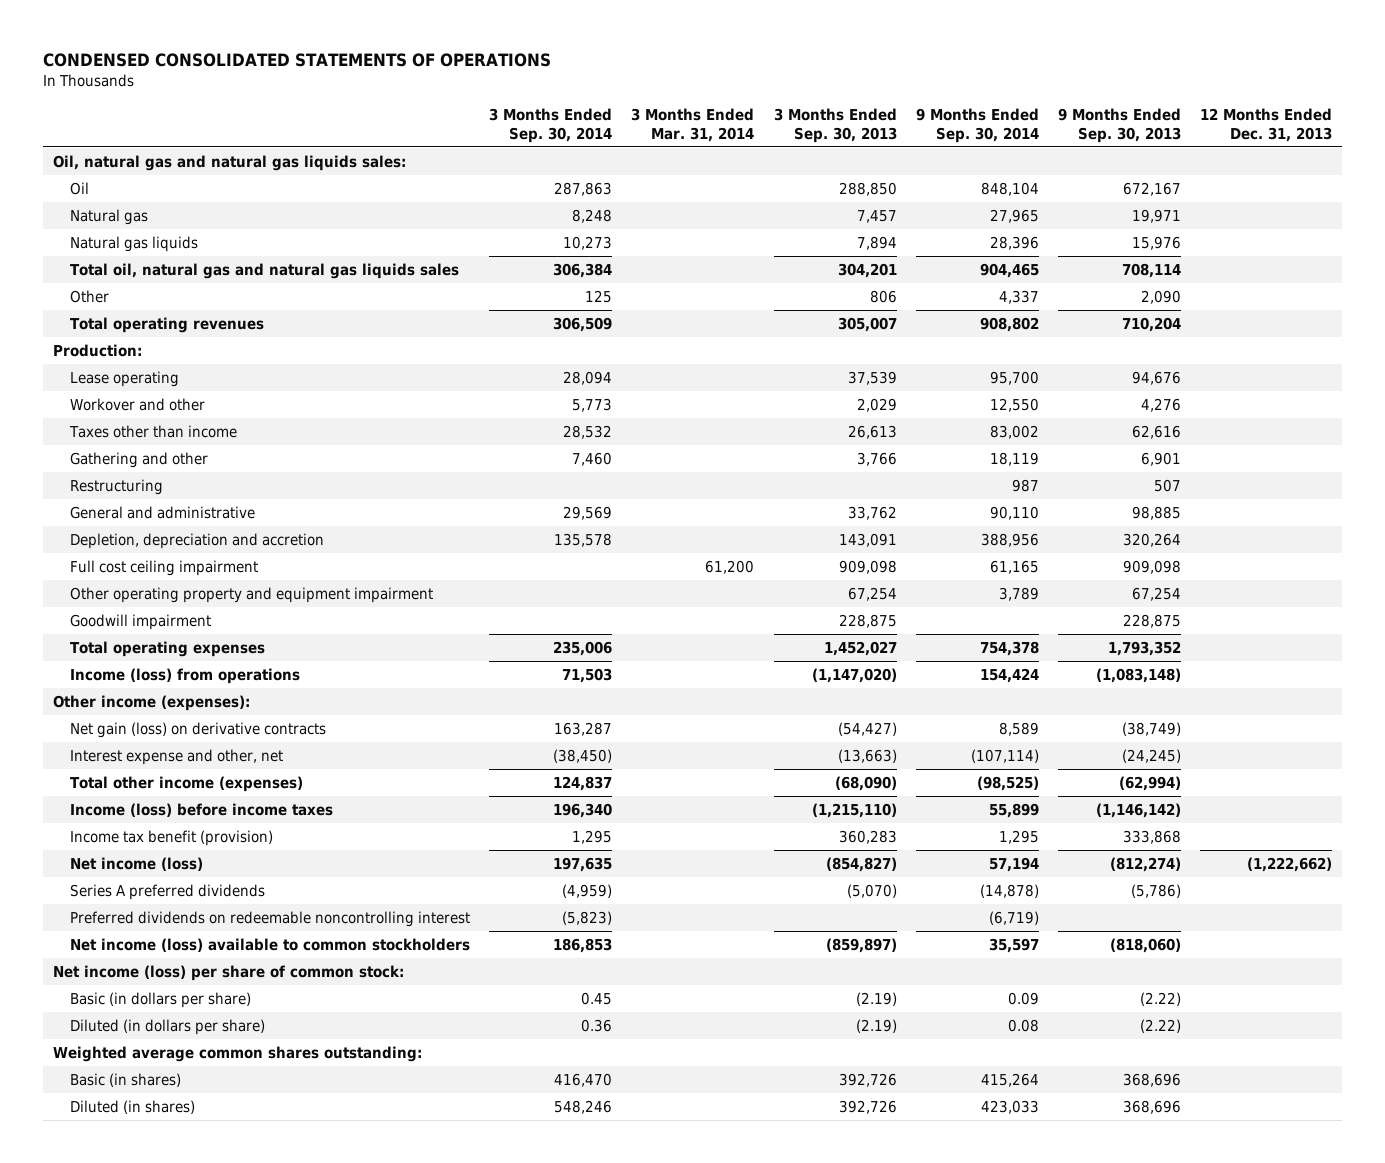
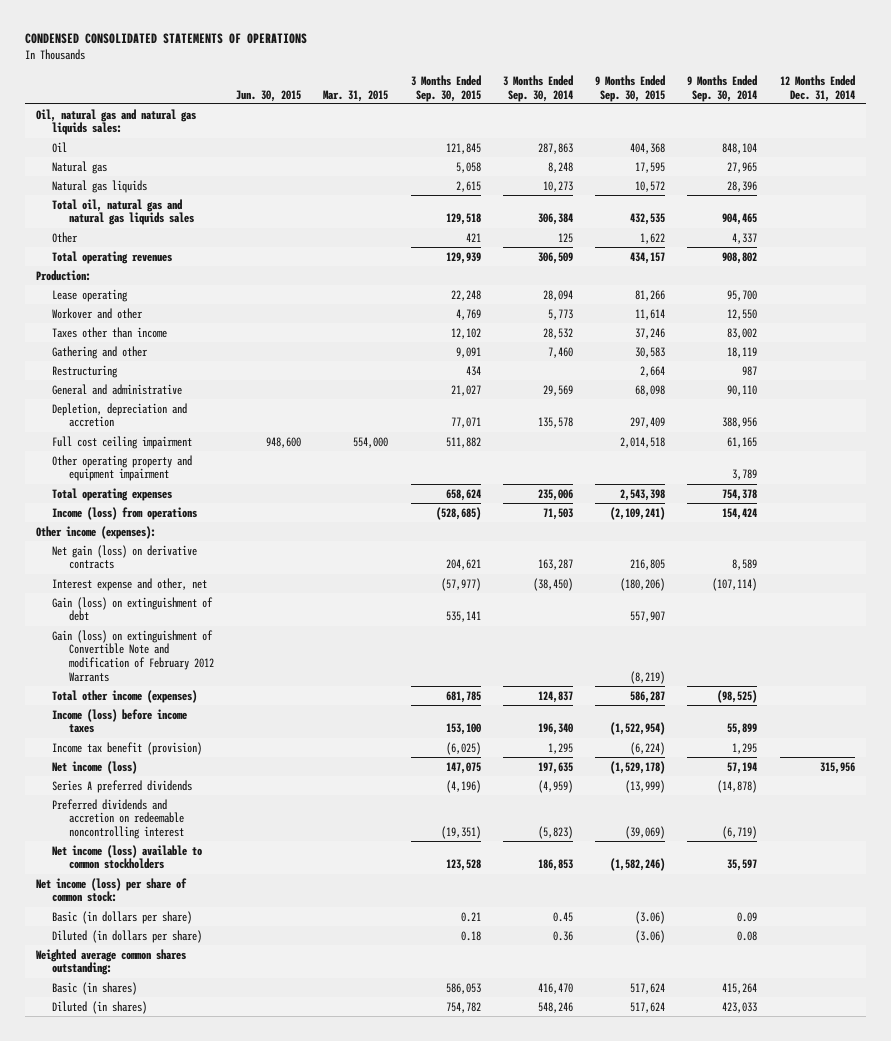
[631,108,755,142] 3 Months Ended Mar. 31, 2014 -> none
[773,108,897,143] 3 Months Ended Sep. 30, 2013 -> none
[1057,108,1181,143] 9 Months Ended Sep. 30, 2013 -> none
[1200,108,1333,142] 12 Months Ended Dec. 31, 2013 -> none
none -> [235,89,301,102] Jun. 30, 2015
none -> [323,89,389,102] Mar. 31, 2015
none -> [410,74,481,102] 3 Months Ended Sep. 30, 2015
none -> [595,74,666,102] 9 Months Ended Sep. 30, 2015
none -> [779,74,855,102] 12 Months Ended Dec. 31, 2014
[70,614,212,631] Goodwill impairment -> none
none -> [52,596,214,622] Gain (loss) on extinguishment of debt
none -> [52,629,214,682] Gain (loss) on extinguishment of Convertible Note and modification of February 2012 Warrants
[70,911,471,928] Preferred dividends on redeemable noncontrolling interest -> [52,798,184,840] Preferred dividends and accretion on redeemable noncontrolling interest

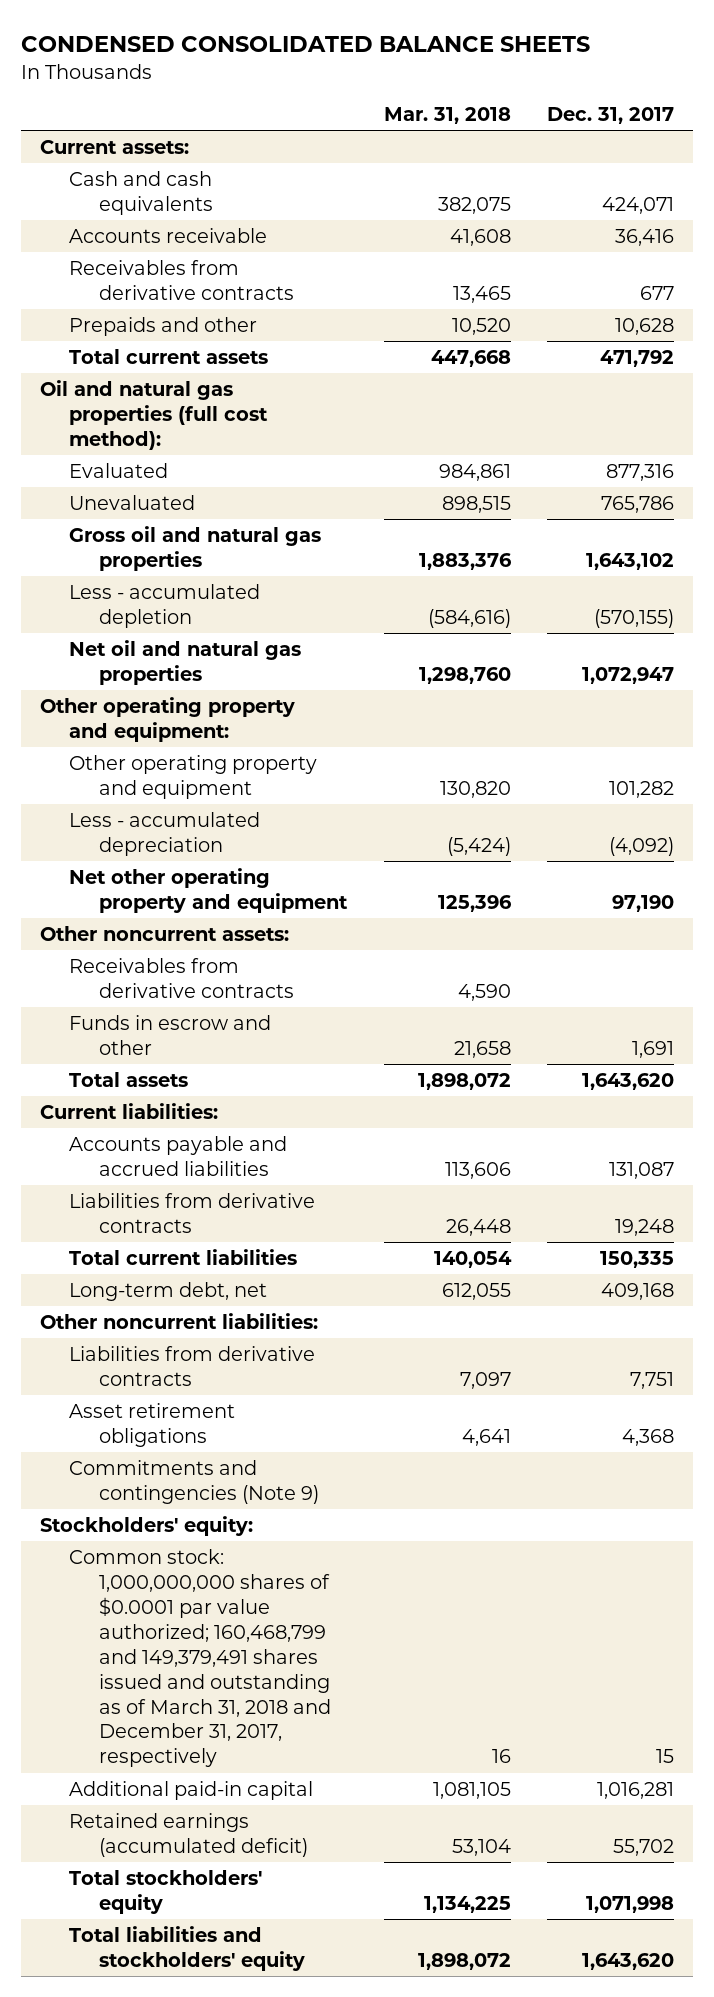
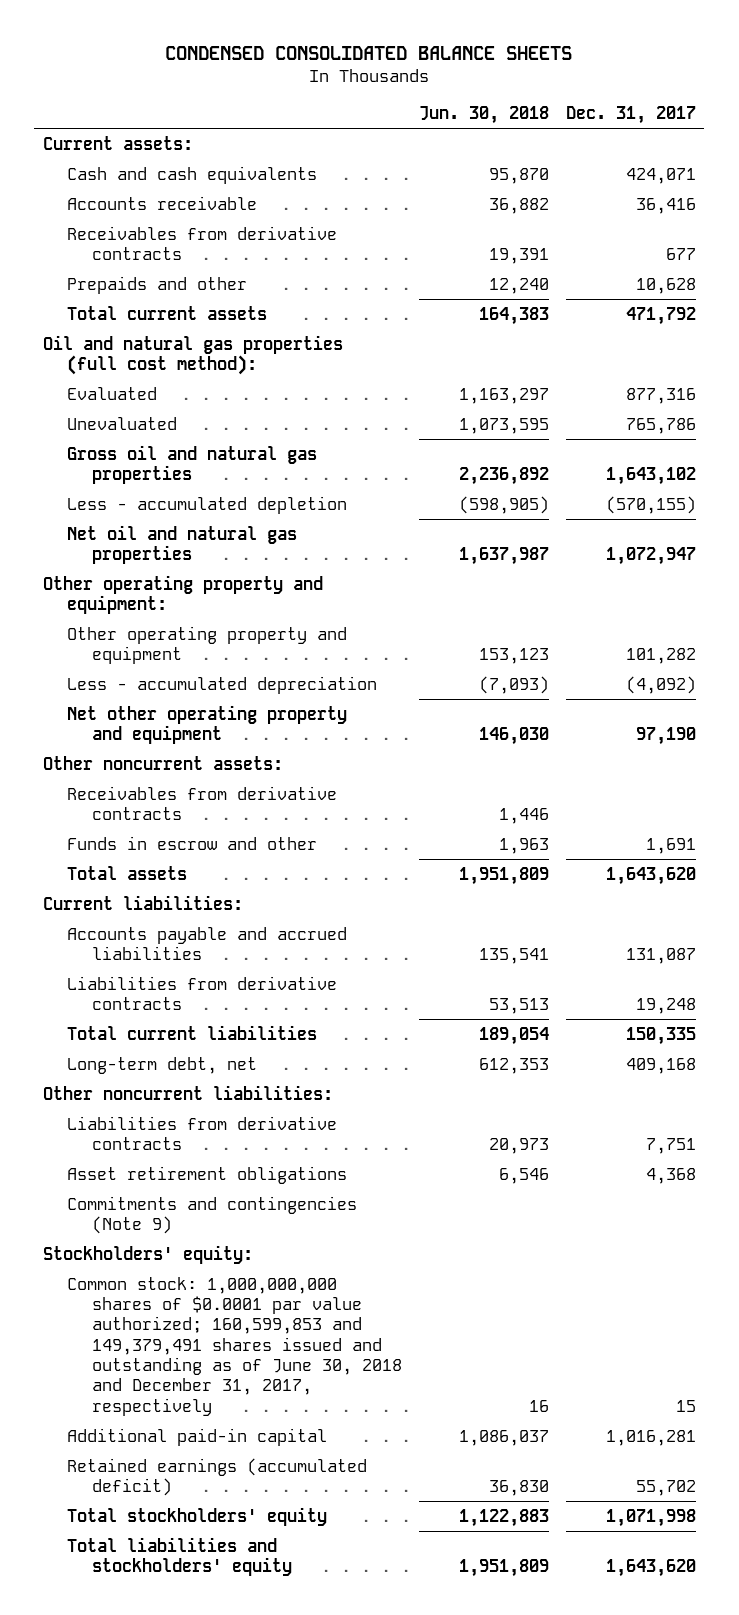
[383,107,511,125] Mar. 31, 2018 -> none
none -> [419,105,550,124] Jun. 30, 2018
[69,1548,331,1768] Common stock: 1,000,000,000 shares of $0.0001 par value authorized; 160,468,799 and 149,379,491 shares issued and outstanding as of March 31, 2018 and December 31, 2017, respectively -> [67,1276,403,1416] Common stock: 1,000,000,000 shares of $0.0001 par value authorized; 160,599,853 and 149,379,491 shares issued and outstanding as of June 30, 2018 and December 31, 2017, respectively

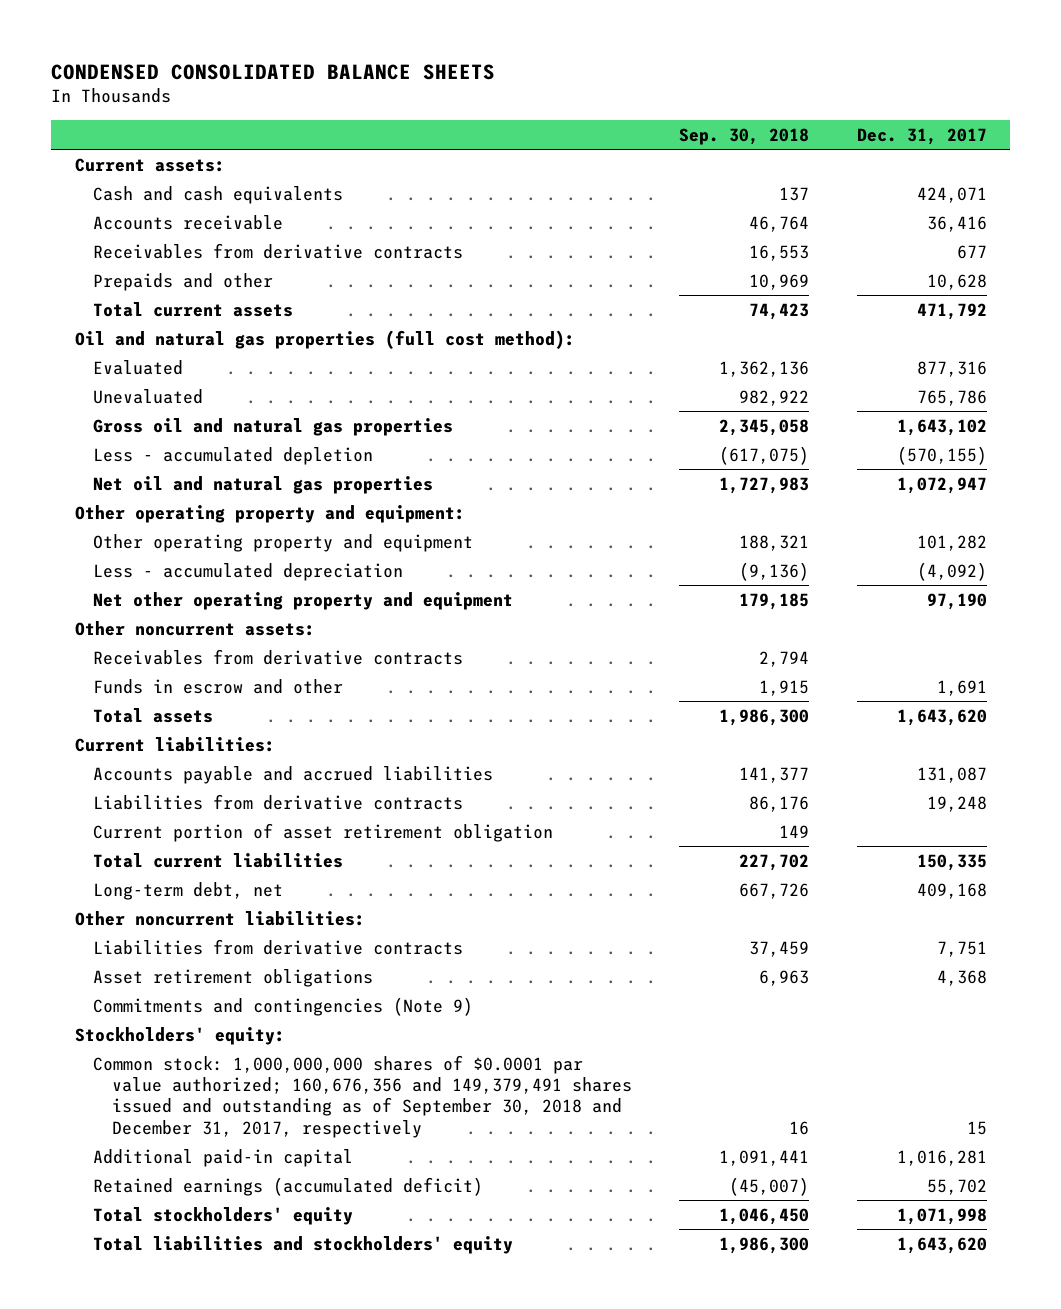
[419,105,550,124] Jun. 30, 2018 -> none
none -> [679,127,810,145] Sep. 30, 2018
none -> [93,822,554,842] Current portion of asset retirement obligation
[67,1276,403,1416] Common stock: 1,000,000,000 shares of $0.0001 par value authorized; 160,599,853 and 149,379,491 shares issued and outstanding as of June 30, 2018 and December 31, 2017, respectively -> [93,1054,633,1138] Common stock: 1,000,000,000 shares of $0.0001 par value authorized; 160,676,356 and 149,379,491 shares issued and outstanding as of September 30, 2018 and December 31, 2017, respectively

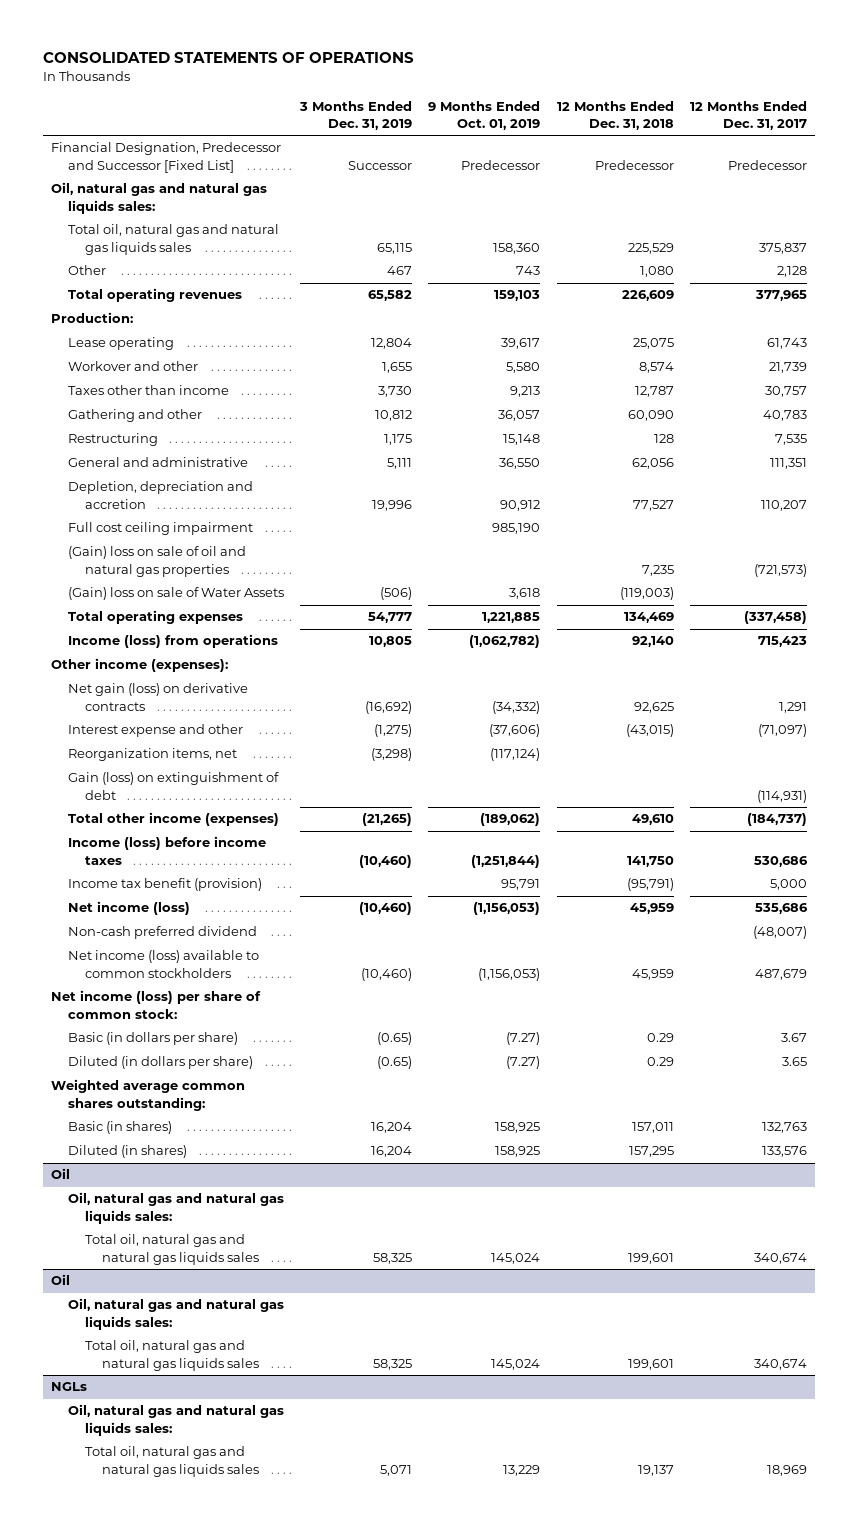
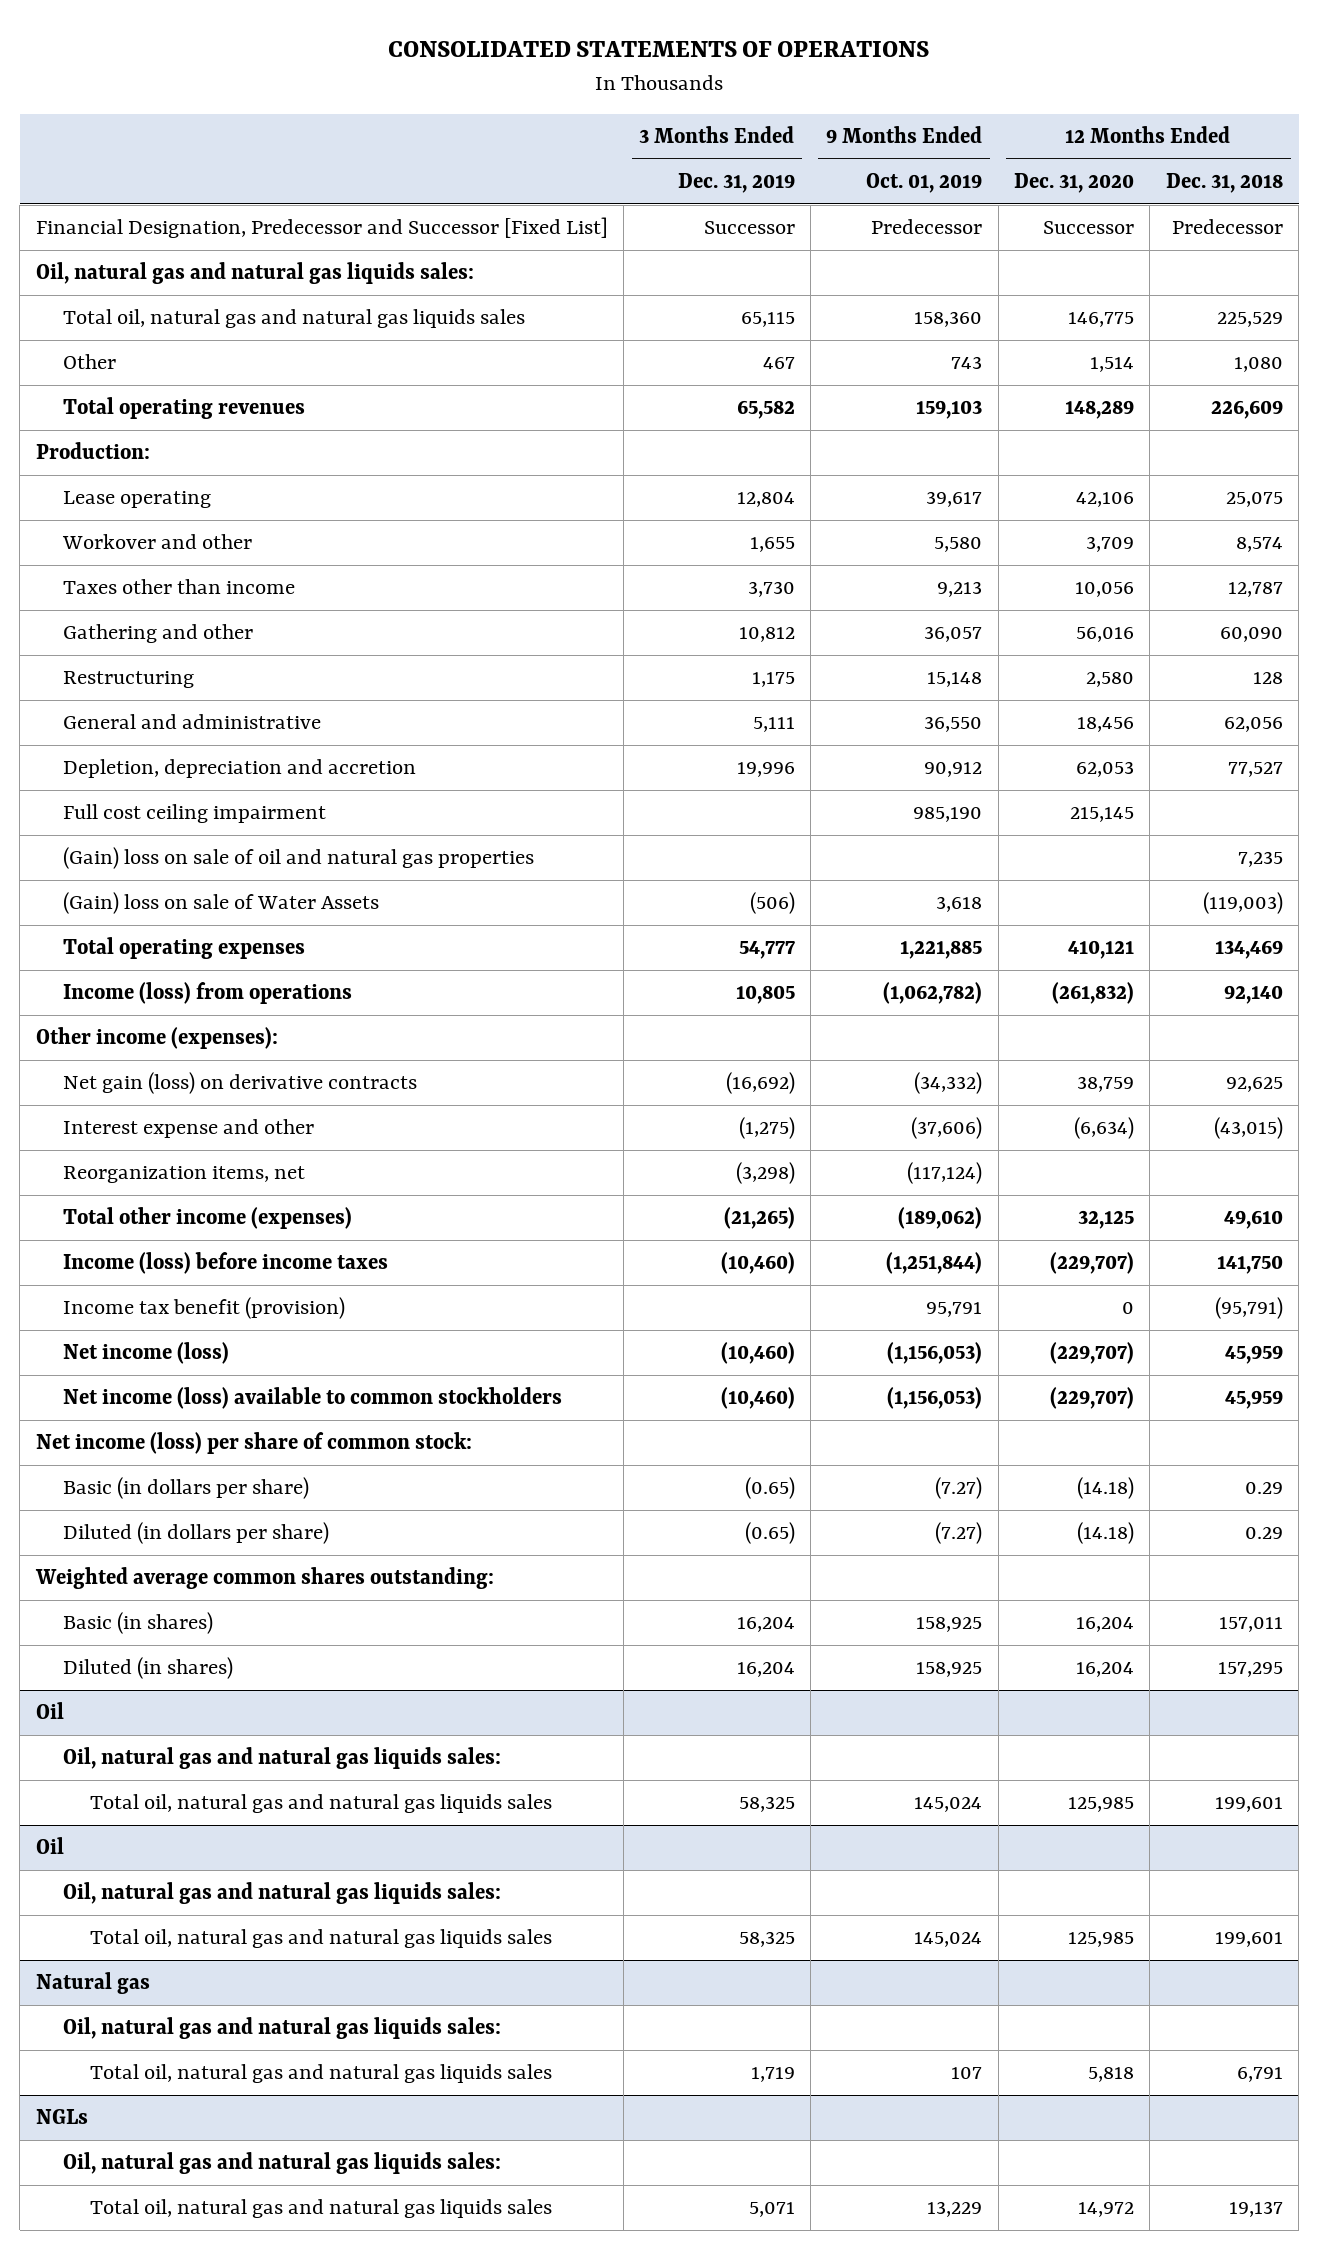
[689,100,807,130] 12 Months Ended Dec. 31, 2017 -> none
none -> [1014,173,1135,194] Dec. 31, 2020
[67,772,279,800] Gain (loss) on extinguishment of debt -> none
[67,926,257,940] Non-cash preferred dividend -> none
none -> [35,1972,150,1995] Natural gas
none -> [63,2017,502,2040] Oil, natural gas and natural gas liquids sales:
none -> [90,2064,553,2084] Total oil, natural gas and natural gas liquids sales

